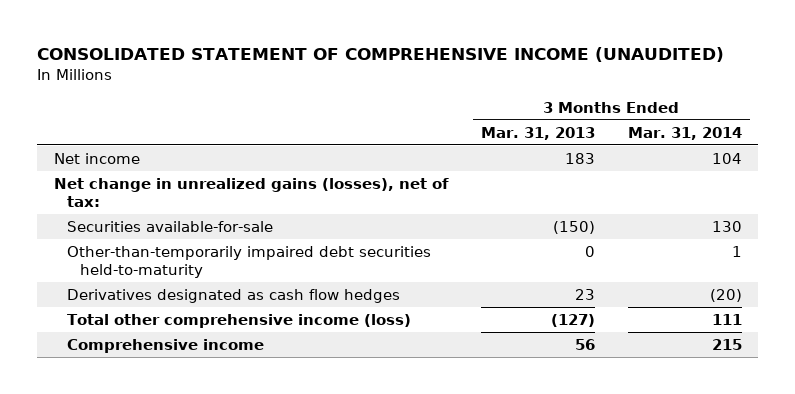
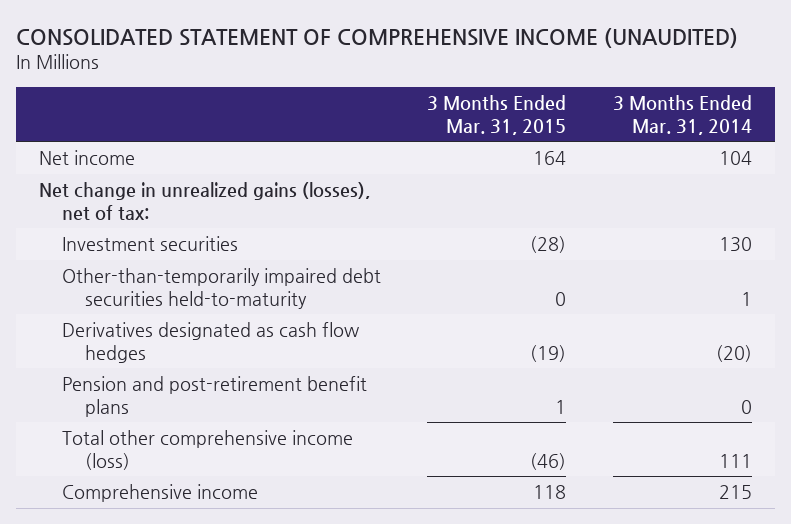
[481,126,596,140] Mar. 31, 2013 -> none
none -> [427,94,567,135] 3 Months Ended Mar. 31, 2015
[66,220,273,232] Securities available-for-sale -> [61,236,238,252] Investment securities
none -> [61,376,367,417] Pension and post-retirement benefit plans

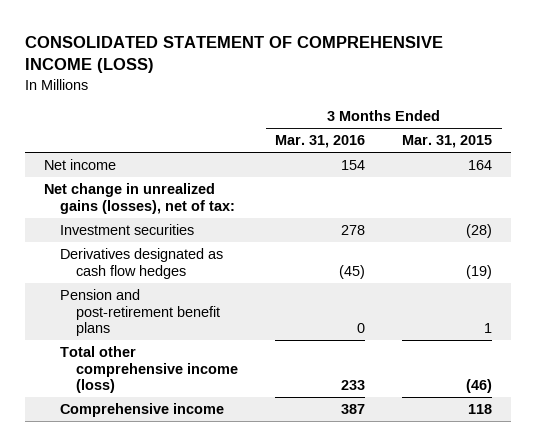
[15,27,738,48] CONSOLIDATED STATEMENT OF COMPREHENSIVE INCOME (UNAUDITED) -> [25,35,444,74] CONSOLIDATED STATEMENT OF COMPREHENSIVE INCOME (LOSS)
[612,94,752,135] 3 Months Ended Mar. 31, 2014 -> none
none -> [275,135,366,149] Mar. 31, 2016
[61,268,381,309] Other-than-temporarily impaired debt securities held-to-maturity -> none

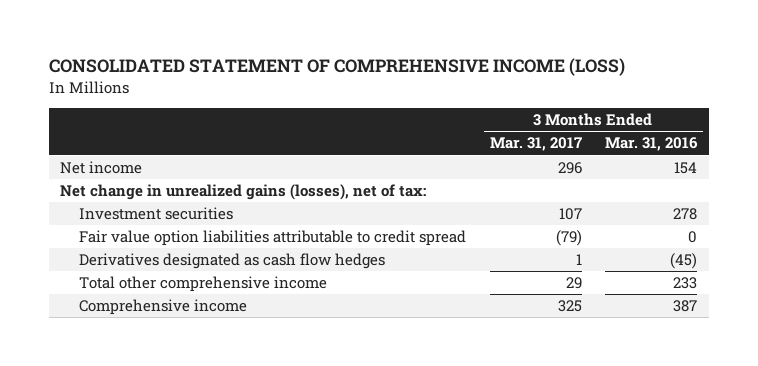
[402,135,493,149] Mar. 31, 2015 -> none
none -> [489,137,582,152] Mar. 31, 2017
none -> [78,230,466,247] Fair value option liabilities attributable to credit spread
[59,288,220,337] Pension and post-retirement benefit plans -> none
[59,345,238,394] Total other comprehensive income (loss) -> [78,276,327,293] Total other comprehensive income

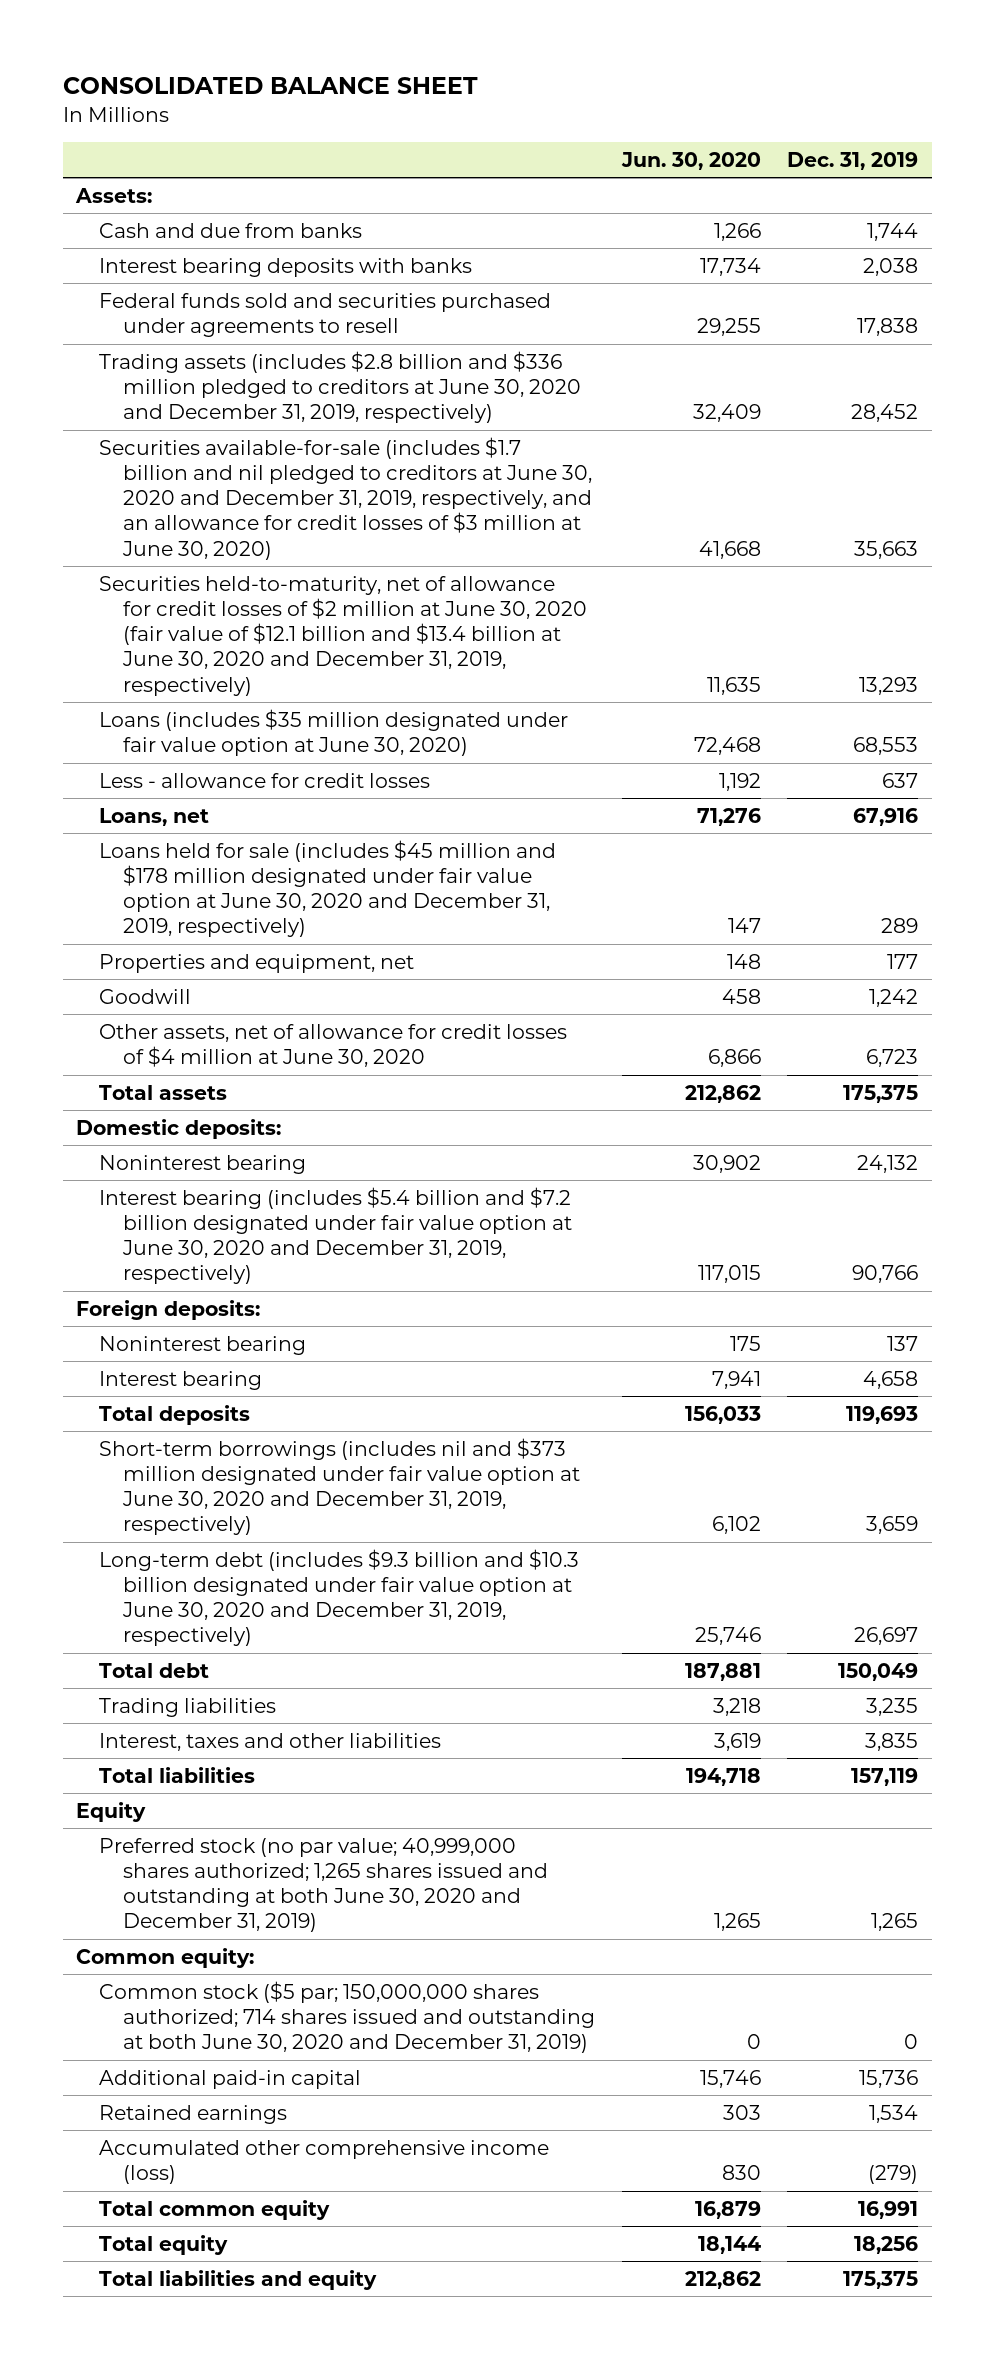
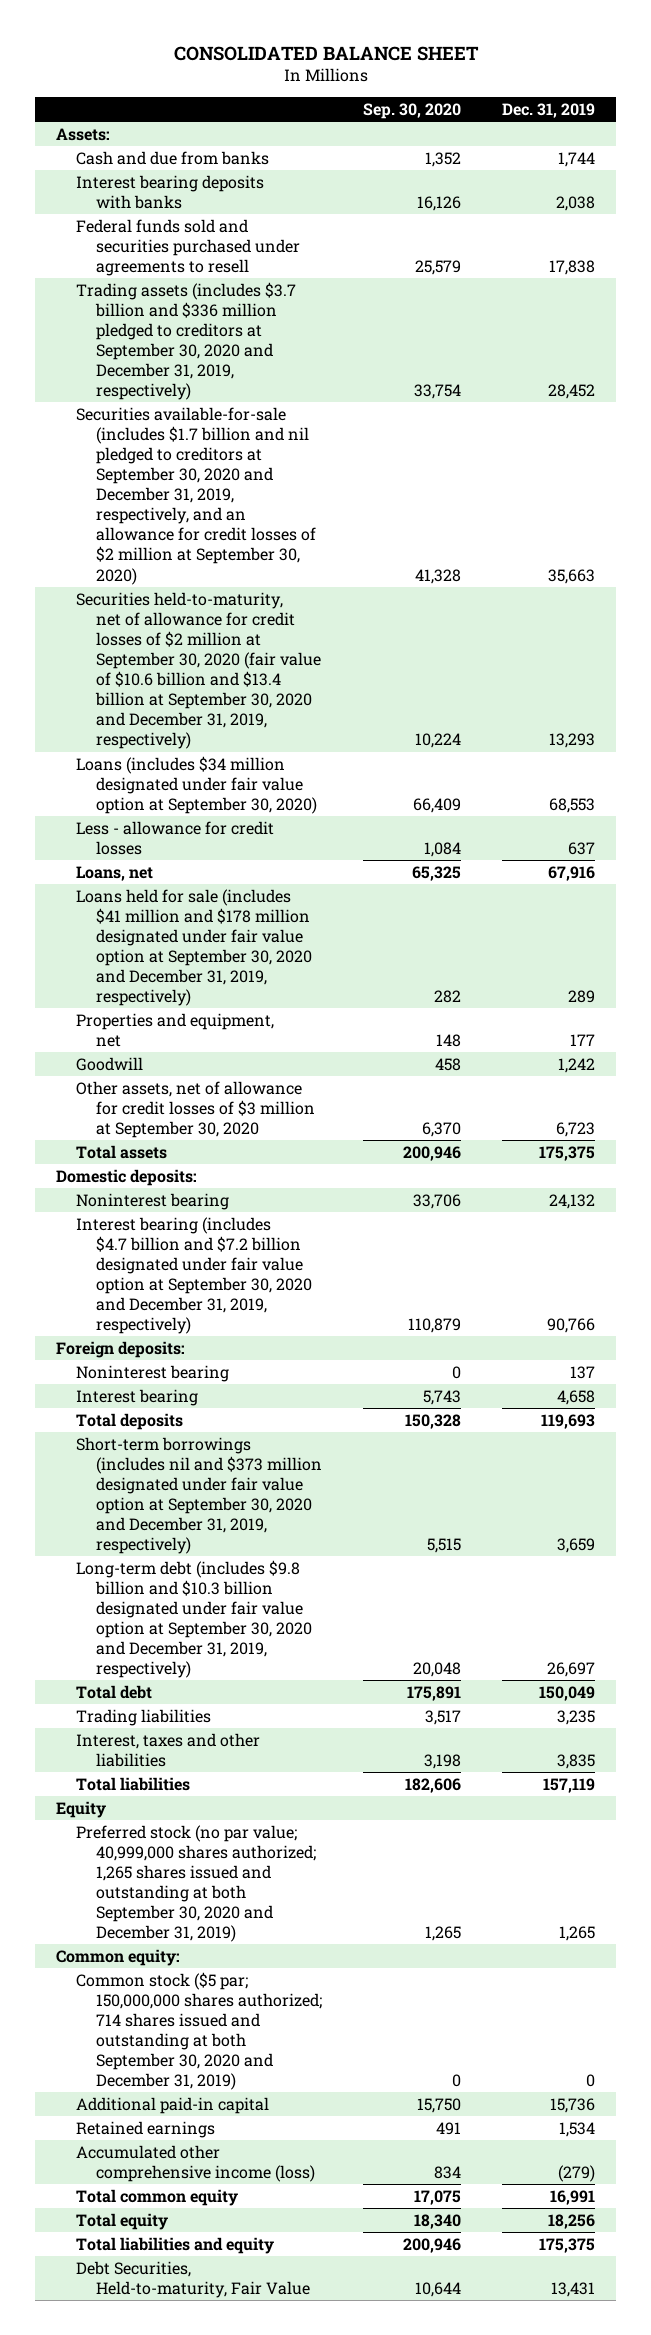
[620,151,761,170] Jun. 30, 2020 -> none
none -> [363,103,462,120] Sep. 30, 2020
[99,350,581,424] Trading assets (includes $2.8 billion and $336 million pledged to creditors at June 30, 2020 and December 31, 2019, respectively) -> [75,281,296,401] Trading assets (includes $3.7 billion and $336 million pledged to creditors at September 30, 2020 and December 31, 2019, respectively)
[99,436,592,560] Securities available-for-sale (includes $1.7 billion and nil pledged to creditors at June 30, 2020 and December 31, 2019, respectively, and an allowance for credit losses of $3 million at June 30, 2020) -> [75,406,317,585] Securities available-for-sale (includes $1.7 billion and nil pledged to creditors at September 30, 2020 and December 31, 2019, respectively, and an allowance for credit losses of $2 million at September 30, 2020)
[99,575,587,696] Securities held-to-maturity, net of allowance for credit losses of $2 million at June 30, 2020 (fair value of $12.1 billion and $13.4 billion at June 30, 2020 and December 31, 2019, respectively) -> [75,591,322,750] Securities held-to-maturity, net of allowance for credit losses of $2 million at September 30, 2020 (fair value of $10.6 billion and $13.4 billion at September 30, 2020 and December 31, 2019, respectively)
[99,708,569,757] Loans (includes $35 million designated under fair value option at June 30, 2020) -> [75,755,318,814] Loans (includes $34 million designated under fair value option at September 30, 2020)
[99,839,557,938] Loans held for sale (includes $45 million and $178 million designated under fair value option at June 30, 2020 and December 31, 2019, respectively) -> [75,888,313,1007] Loans held for sale (includes $41 million and $178 million designated under fair value option at September 30, 2020 and December 31, 2019, respectively)
[99,1023,568,1068] Other assets, net of allowance for credit losses of $4 million at June 30, 2020 -> [75,1080,316,1138] Other assets, net of allowance for credit losses of $3 million at September 30, 2020
[99,1186,572,1285] Interest bearing (includes $5.4 billion and $7.2 billion designated under fair value option at June 30, 2020 and December 31, 2019, respectively) -> [75,1216,313,1335] Interest bearing (includes $4.7 billion and $7.2 billion designated under fair value option at September 30, 2020 and December 31, 2019, respectively)
[99,1437,580,1536] Short-term borrowings (includes nil and $373 million designated under fair value option at June 30, 2020 and December 31, 2019, respectively) -> [75,1436,323,1555] Short-term borrowings (includes nil and $373 million designated under fair value option at September 30, 2020 and December 31, 2019, respectively)
[99,1548,580,1647] Long-term debt (includes $9.3 billion and $10.3 billion designated under fair value option at June 30, 2020 and December 31, 2019, respectively) -> [75,1559,313,1679] Long-term debt (includes $9.8 billion and $10.3 billion designated under fair value option at September 30, 2020 and December 31, 2019, respectively)
[99,1837,548,1933] Preferred stock (no par value; 40,999,000 shares authorized; 1,265 shares issued and outstanding at both June 30, 2020 and December 31, 2019) -> [75,1824,317,1943] Preferred stock (no par value; 40,999,000 shares authorized; 1,265 shares issued and outstanding at both September 30, 2020 and December 31, 2019)
[99,1980,595,2054] Common stock ($5 par; 150,000,000 shares authorized; 714 shares issued and outstanding at both June 30, 2020 and December 31, 2019) -> [75,1971,323,2091] Common stock ($5 par; 150,000,000 shares authorized; 714 shares issued and outstanding at both September 30, 2020 and December 31, 2019)
none -> [75,2260,311,2298] Debt Securities, Held-to-maturity, Fair Value

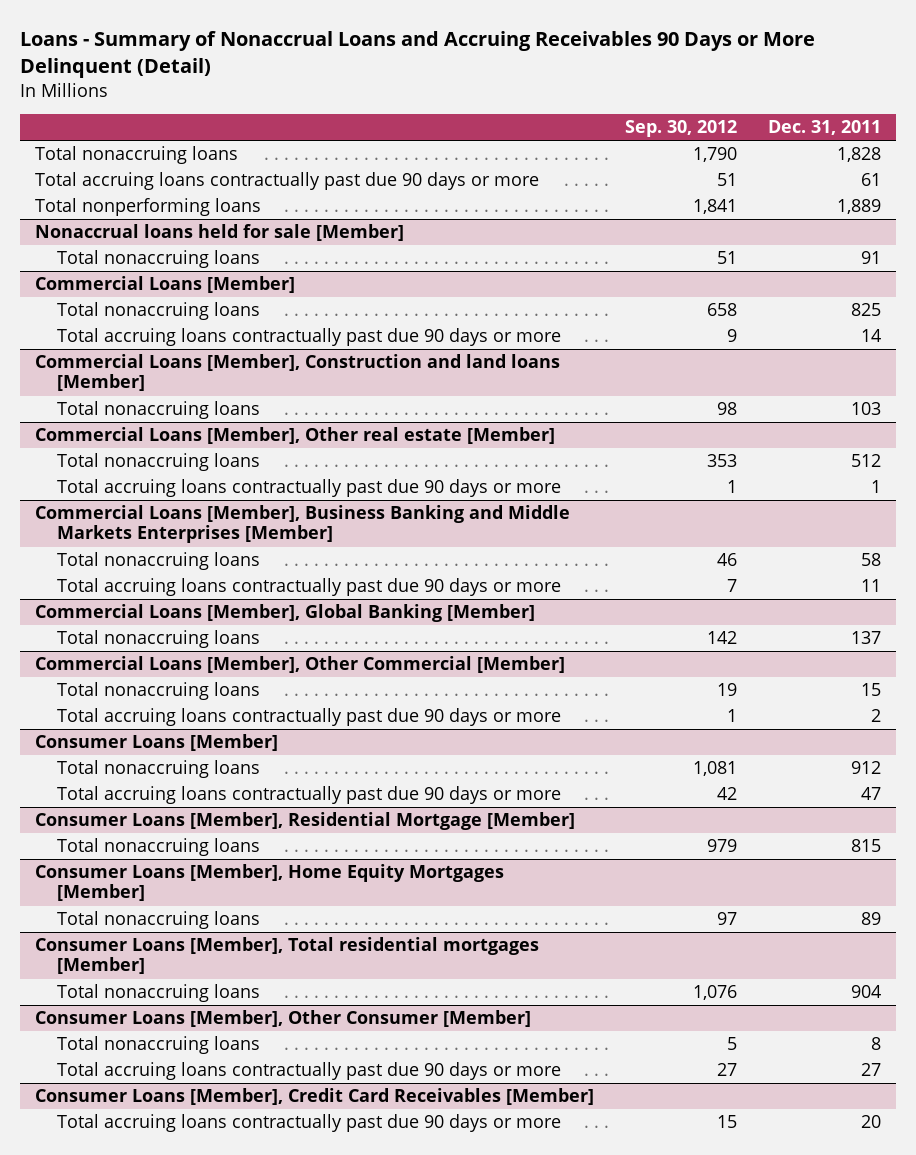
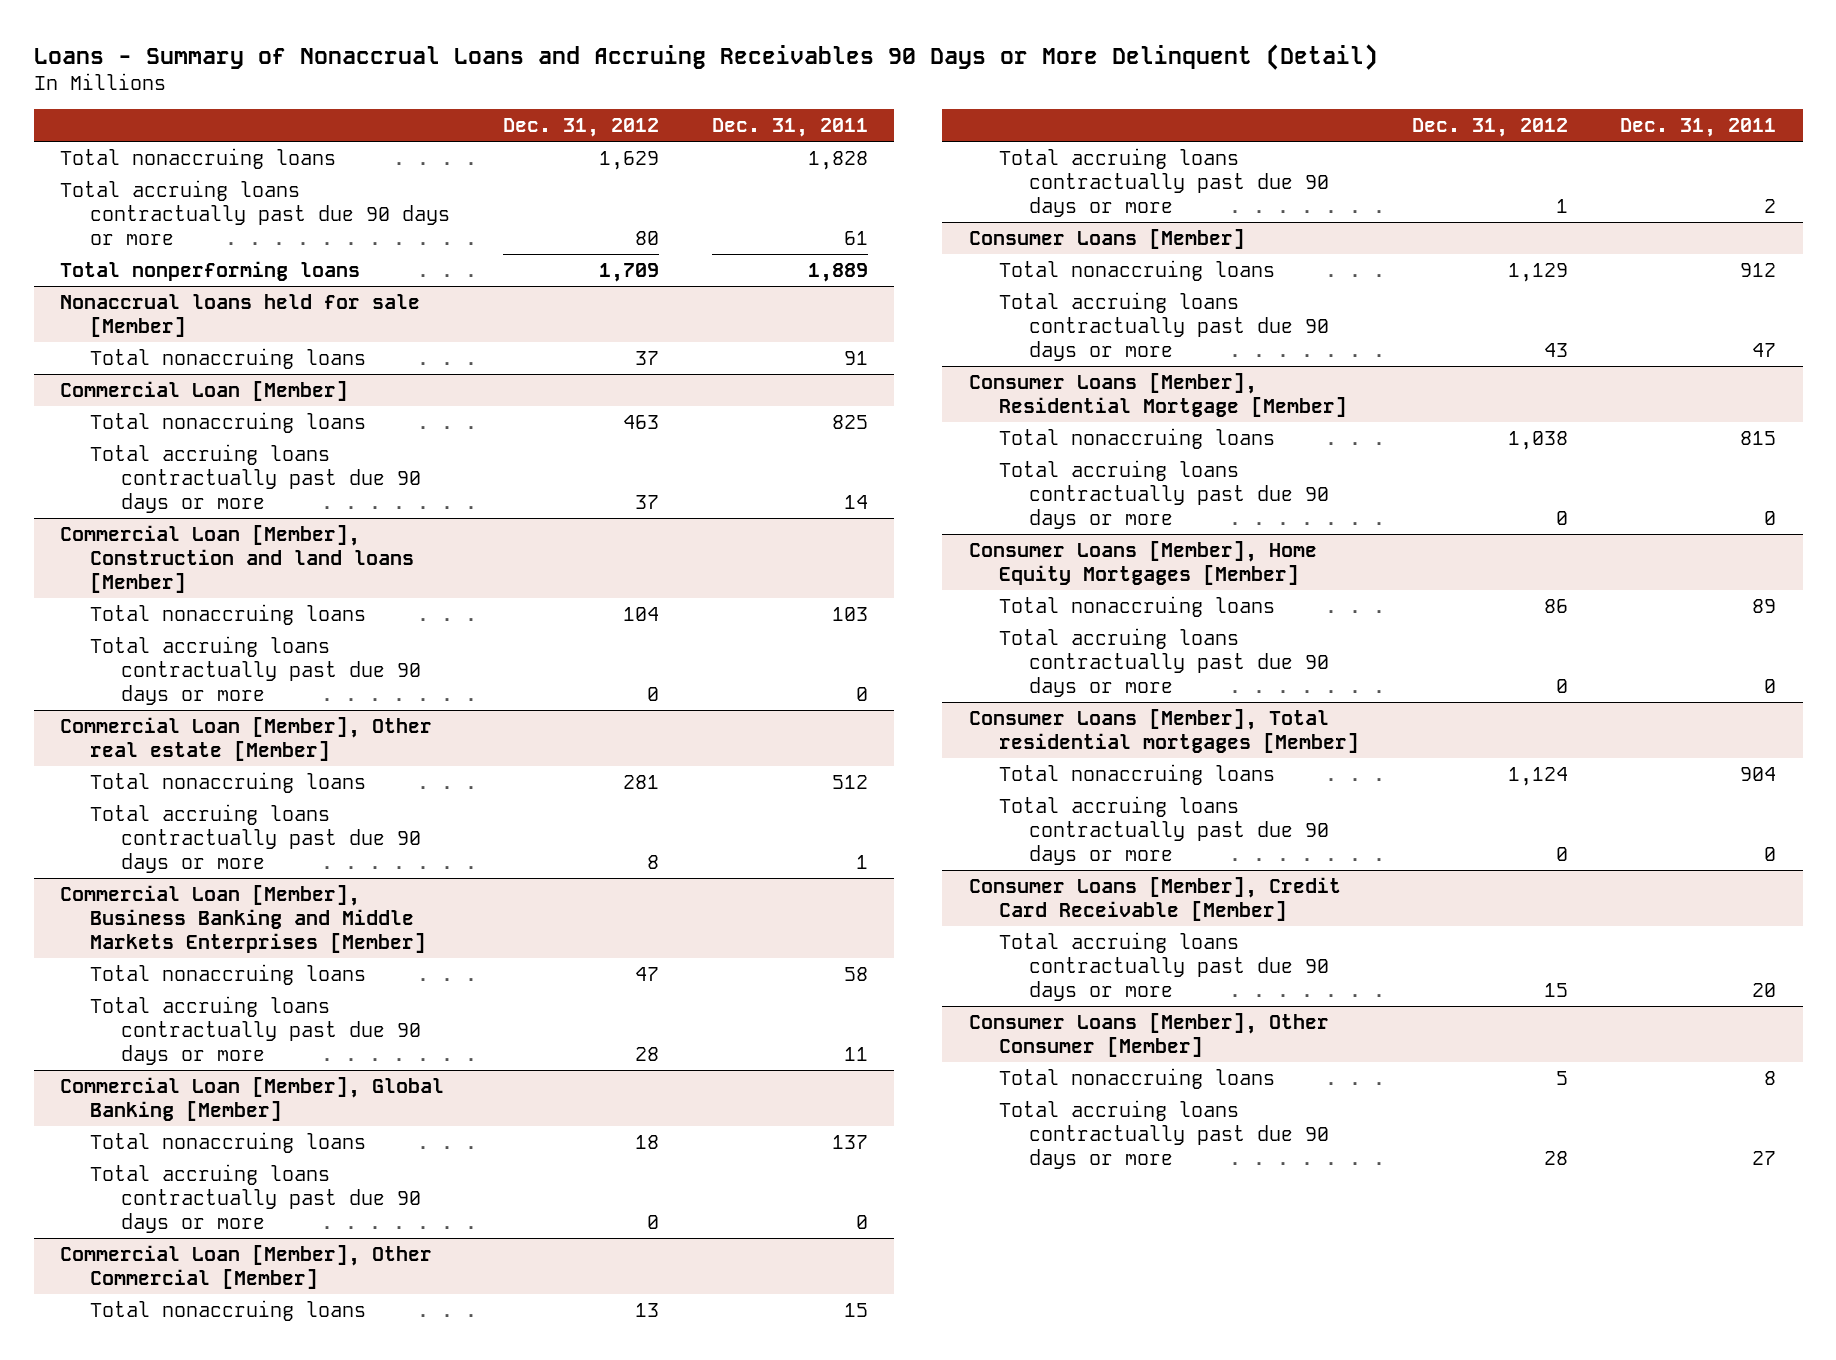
[624,120,737,138] Sep. 30, 2012 -> none
none -> [502,118,659,138] Dec. 31, 2012
[35,276,296,294] Commercial Loans [Member] -> [60,380,349,401] Commercial Loan [Member]
[35,354,561,392] Commercial Loans [Member], Construction and land loans [Member] -> [60,524,415,594] Commercial Loan [Member], Construction and land loans [Member]
none -> [90,635,421,706] Total accruing loans contractually past due 90 days or more
[35,427,556,445] Commercial Loans [Member], Other real estate [Member] -> [60,716,433,761] Commercial Loan [Member], Other real estate [Member]
[35,505,571,544] Commercial Loans [Member], Business Banking and Middle Markets Enterprises [Member] -> [60,884,427,954] Commercial Loan [Member], Business Banking and Middle Markets Enterprises [Member]
[35,604,536,623] Commercial Loans [Member], Global Banking [Member] -> [60,1076,445,1121] Commercial Loan [Member], Global Banking [Member]
none -> [90,1163,421,1234] Total accruing loans contractually past due 90 days or more
[35,656,566,674] Commercial Loans [Member], Other Commercial [Member] -> [60,1244,433,1289] Commercial Loan [Member], Other Commercial [Member]
none -> [998,459,1330,530] Total accruing loans contractually past due 90 days or more
none -> [998,627,1330,698] Total accruing loans contractually past due 90 days or more
none -> [998,795,1330,866] Total accruing loans contractually past due 90 days or more
none -> [968,876,1341,921] Consumer Loans [Member], Credit Card Receivable [Member]
none -> [998,931,1330,1002] Total accruing loans contractually past due 90 days or more
[35,1088,595,1106] Consumer Loans [Member], Credit Card Receivables [Member] -> none
[57,1114,562,1133] Total accruing loans contractually past due 90 days or more -> none

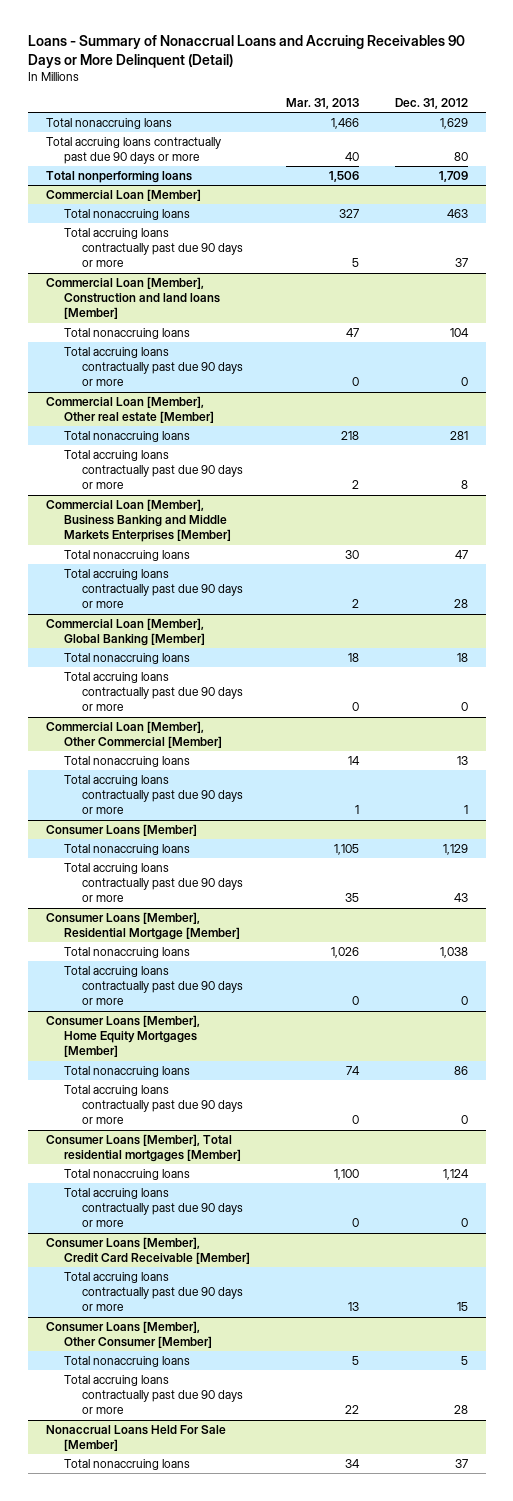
[711,118,868,138] Dec. 31, 2011 -> none
none -> [285,98,359,110] Mar. 31, 2013
[60,293,421,337] Nonaccrual loans held for sale [Member] -> none
[90,347,367,369] Total nonaccruing loans -> none
none -> [45,1424,226,1452] Nonaccrual Loans Held For Sale [Member]
none -> [63,1458,190,1470] Total nonaccruing loans

